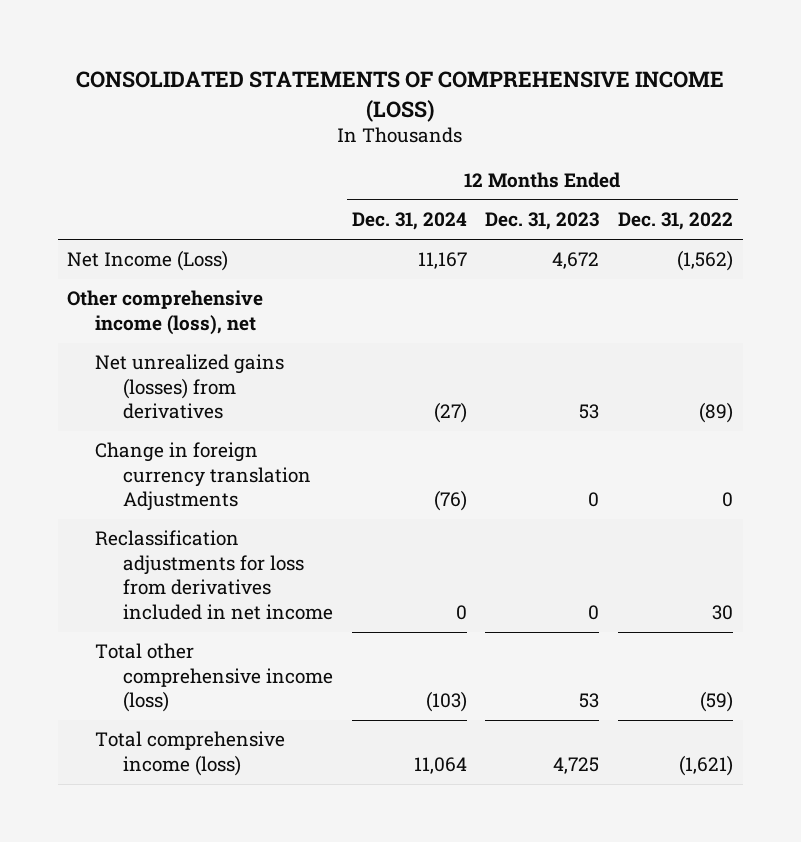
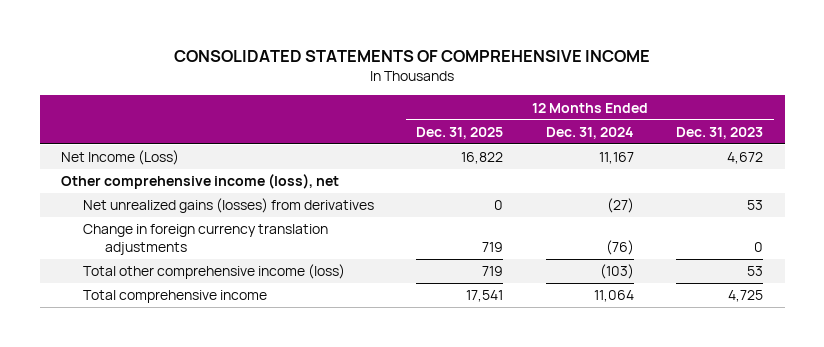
[76,71,725,122] CONSOLIDATED STATEMENTS OF COMPREHENSIVE INCOME (LOSS) -> [174,50,651,63] CONSOLIDATED STATEMENTS OF COMPREHENSIVE INCOME
[618,212,734,231] Dec. 31, 2022 -> none
none -> [416,126,504,139] Dec. 31, 2025
[95,530,333,620] Reclassification adjustments for loss from derivatives included in net income -> none
[95,442,311,512] Change in foreign currency translation Adjustments -> [83,224,329,256] Change in foreign currency translation adjustments
[95,731,286,776] Total comprehensive income (loss) -> [83,290,268,304] Total comprehensive income

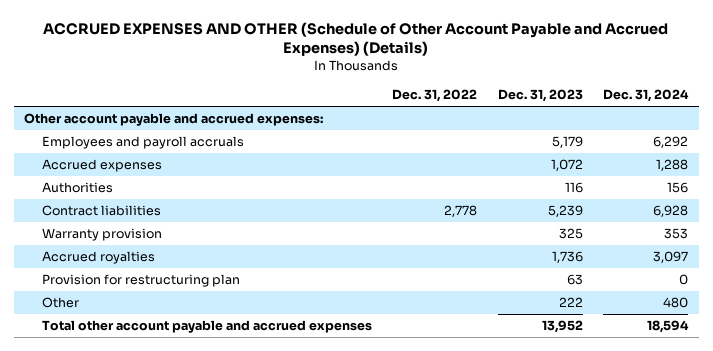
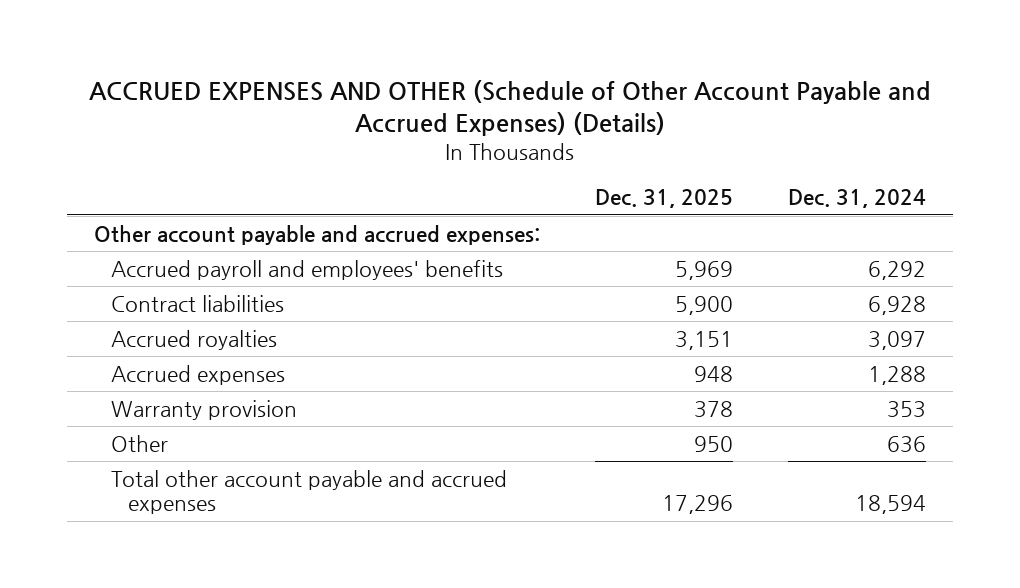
[392,89,478,103] Dec. 31, 2022 -> none
[497,89,583,103] Dec. 31, 2023 -> none
none -> [594,189,733,209] Dec. 31, 2025
[41,182,113,194] Authorities -> none
[41,136,244,150] Employees and payroll accruals -> [111,259,504,280] Accrued payroll and employees' benefits
[41,274,240,288] Provision for restructuring plan -> none
[41,159,162,173] Accrued expenses -> [111,364,286,385] Accrued expenses
[41,228,162,242] Warranty provision -> [111,399,298,420] Warranty provision
[663,297,689,309] 480 -> [886,435,926,453] 636

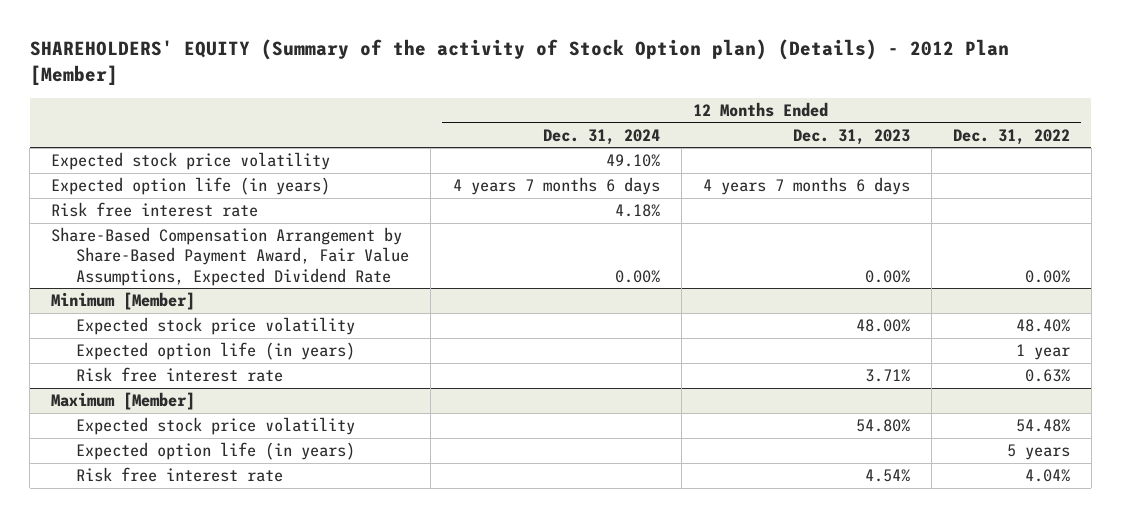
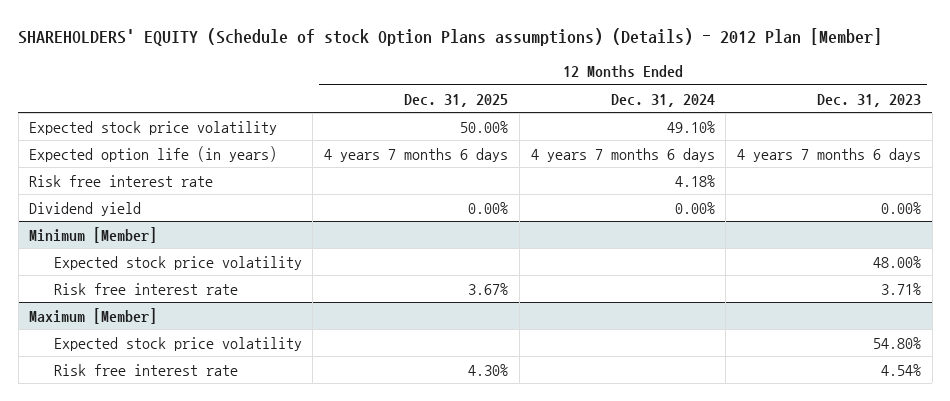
[29,39,1009,86] SHAREHOLDERS' EQUITY (Summary of the activity of Stock Option plan) (Details) - 2012 Plan [Member] -> [18,28,883,47] SHAREHOLDERS' EQUITY (Schedule of stock Option Plans assumptions) (Details) - 2012 Plan [Member]
[952,128,1070,145] Dec. 31, 2022 -> none
none -> [404,93,509,107] Dec. 31, 2025
[51,227,410,286] Share-Based Compensation Arrangement by Share-Based Payment Award, Fair Value Assumptions, Expected Dividend Rate -> [29,201,142,216] Dividend yield
[76,342,356,361] Expected option life (in years) -> none
[76,442,356,461] Expected option life (in years) -> none

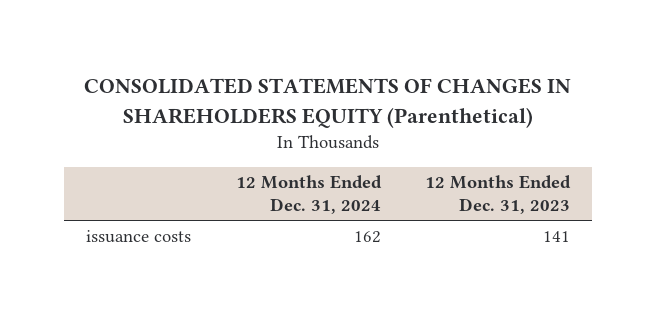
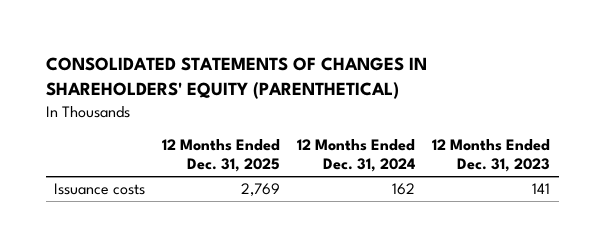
[84,78,572,128] CONSOLIDATED STATEMENTS OF CHANGES IN SHAREHOLDERS EQUITY (Parenthetical) -> [45,57,427,100] CONSOLIDATED STATEMENTS OF CHANGES IN SHAREHOLDERS' EQUITY (PARENTHETICAL)
none -> [162,139,281,173] 12 Months Ended Dec. 31, 2025
[86,230,192,244] issuance costs -> [54,183,146,196] Issuance costs

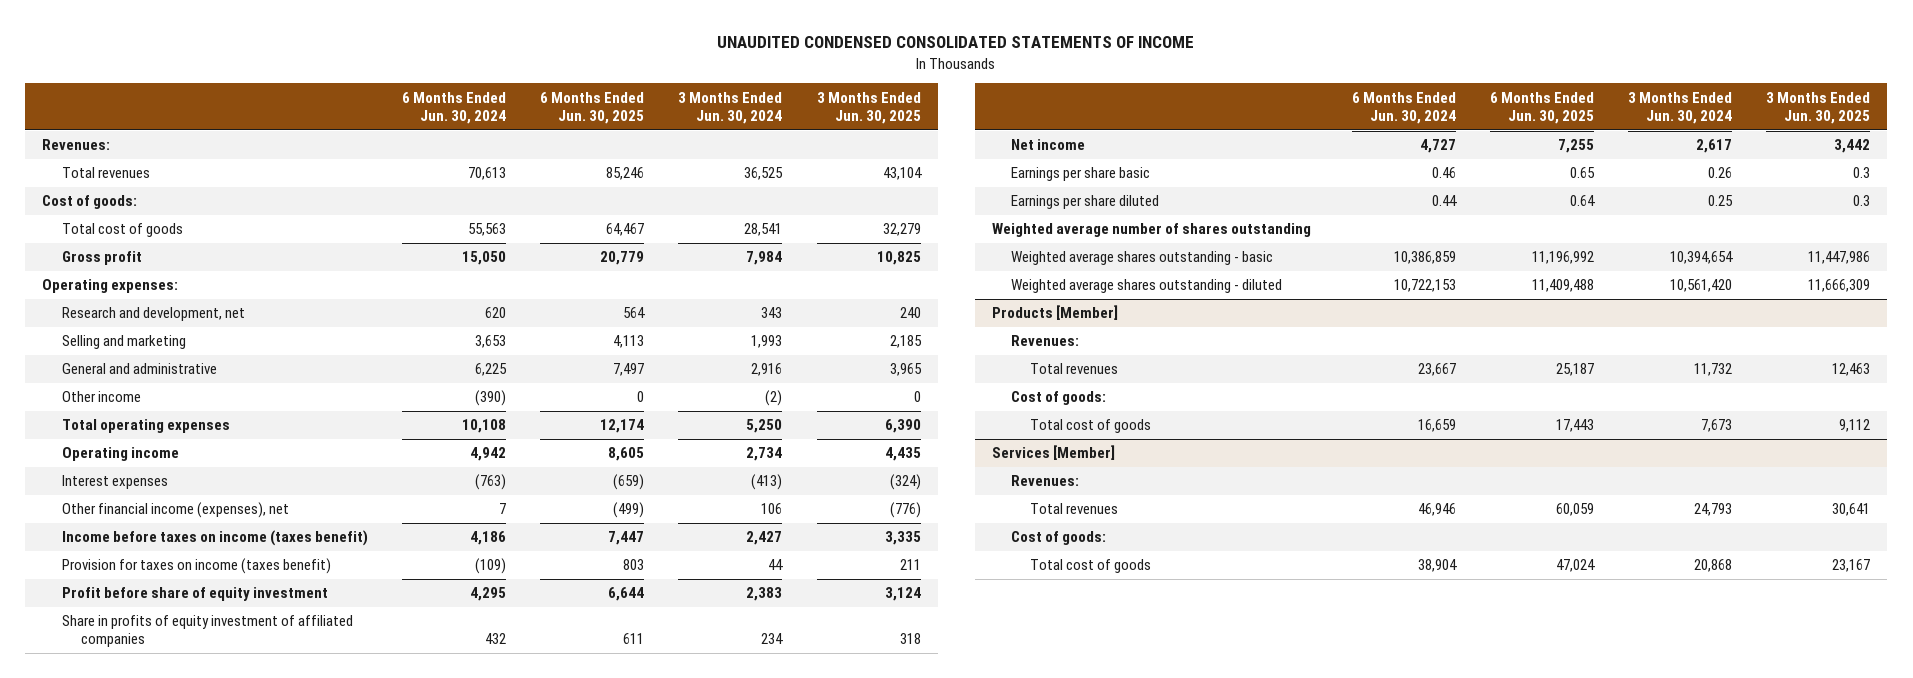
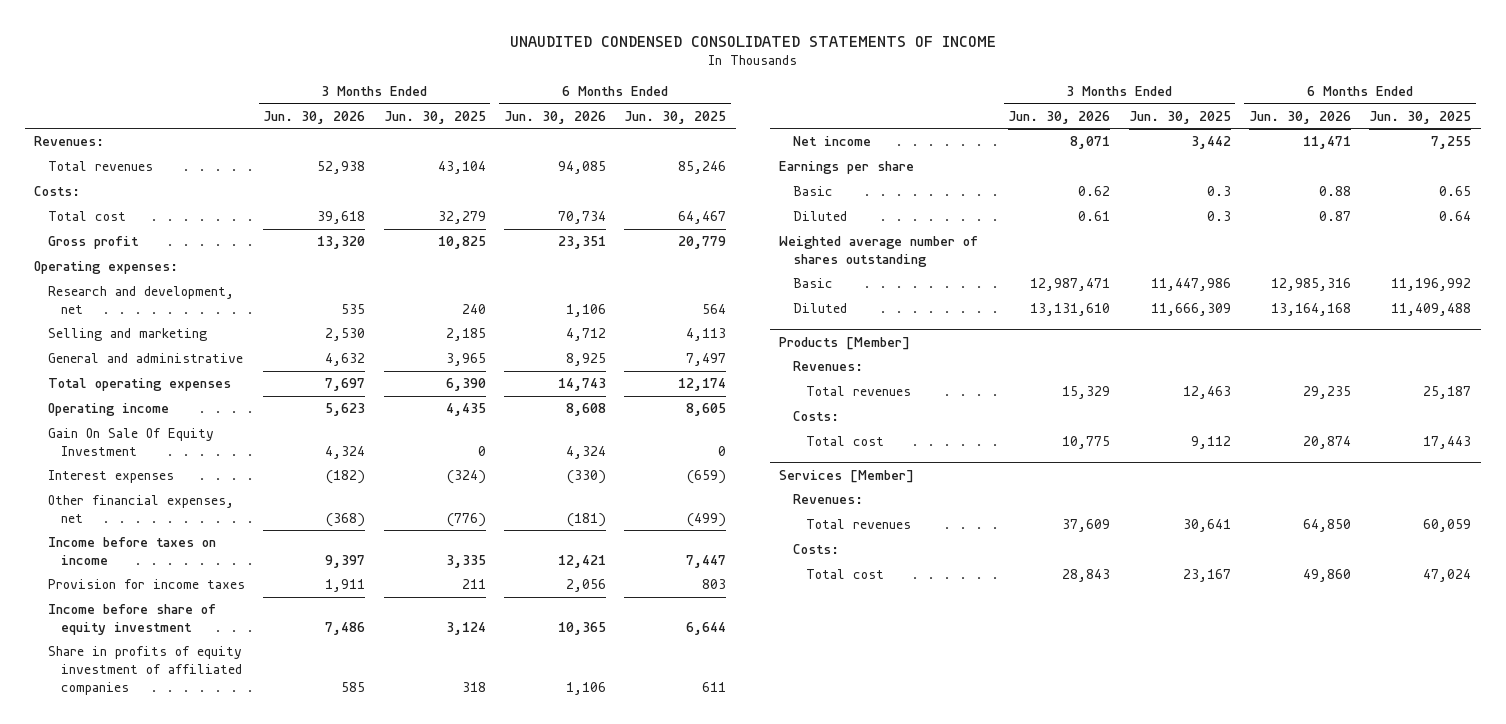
[401,91,506,124] 6 Months Ended Jun. 30, 2024 -> none
[678,91,783,124] 3 Months Ended Jun. 30, 2024 -> none
none -> [263,110,366,124] Jun. 30, 2026
none -> [503,110,606,124] Jun. 30, 2026
[42,195,138,210] Cost of goods: -> [34,186,81,197] Costs:
[61,223,183,238] Total cost of goods -> [47,211,126,222] Total cost
[61,391,141,403] Other income -> none
none -> [47,428,214,456] Gain On Sale Of Equity Investment
[61,502,289,519] Other financial income (expenses), net -> [47,495,234,523] Other financial expenses, net
[61,530,368,547] Income before taxes on income (taxes benefit) -> [47,537,216,565] Income before taxes on income
[61,558,331,575] Provision for taxes on income (taxes benefit) -> [47,579,245,590] Provision for income taxes
[61,587,328,602] Profit before share of equity investment -> [47,604,216,635] Income before share of equity investment
none -> [779,161,915,175] Earnings per share
[1011,167,1151,182] Earnings per share basic -> [792,186,833,197] Basic
[1011,195,1160,210] Earnings per share diluted -> [792,211,847,222] Diluted
[1011,251,1274,266] Weighted average shares outstanding - basic -> [792,278,833,289] Basic
[1011,279,1283,294] Weighted average shares outstanding - diluted -> [792,303,847,314] Diluted
[1011,391,1107,406] Cost of goods: -> [792,411,839,422] Costs:
[1030,419,1152,434] Total cost of goods -> [806,436,885,447] Total cost
[1011,531,1107,546] Cost of goods: -> [792,544,839,555] Costs:
[1030,559,1152,574] Total cost of goods -> [806,569,885,580] Total cost

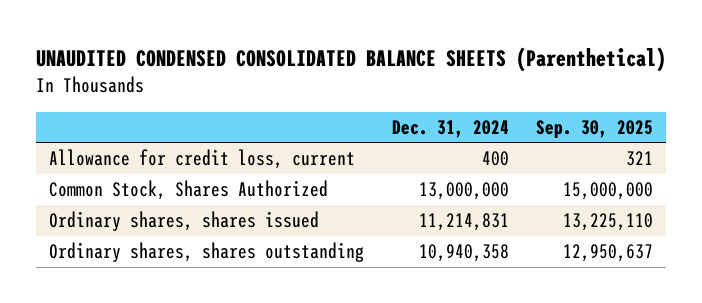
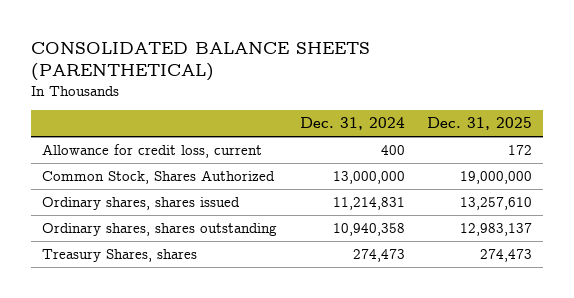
[35,46,666,72] UNAUDITED CONDENSED CONSOLIDATED BALANCE SHEETS (Parenthetical) -> [31,41,371,82] CONSOLIDATED BALANCE SHEETS (PARENTHETICAL)
[535,119,653,138] Sep. 30, 2025 -> none
none -> [426,117,532,131] Dec. 31, 2025
none -> [42,249,198,263] Treasury Shares, shares

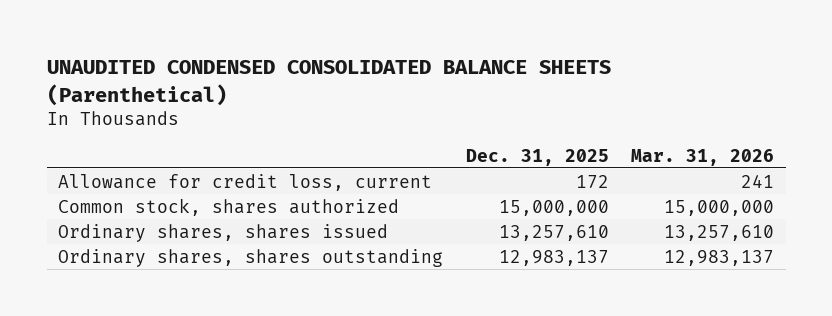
[31,41,371,82] CONSOLIDATED BALANCE SHEETS (PARENTHETICAL) -> [46,60,611,106] UNAUDITED CONDENSED CONSOLIDATED BALANCE SHEETS (Parenthetical)
[299,117,405,131] Dec. 31, 2024 -> none
none -> [631,148,775,166] Mar. 31, 2026
[42,170,276,185] Common Stock, Shares Authorized -> [58,197,400,216] Common stock, shares authorized
[459,171,532,185] 19,000,000 -> [498,199,609,216] 15,000,000
[42,249,198,263] Treasury Shares, shares -> none

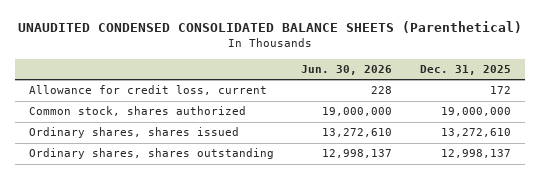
[631,148,775,166] Mar. 31, 2026 -> none
none -> [301,65,393,76] Jun. 30, 2026
[498,199,609,216] 15,000,000 -> [440,107,511,117] 19,000,000
[498,224,609,241] 13,257,610 -> [440,128,511,138] 13,272,610
[498,249,609,266] 12,983,137 -> [440,149,511,159] 12,998,137

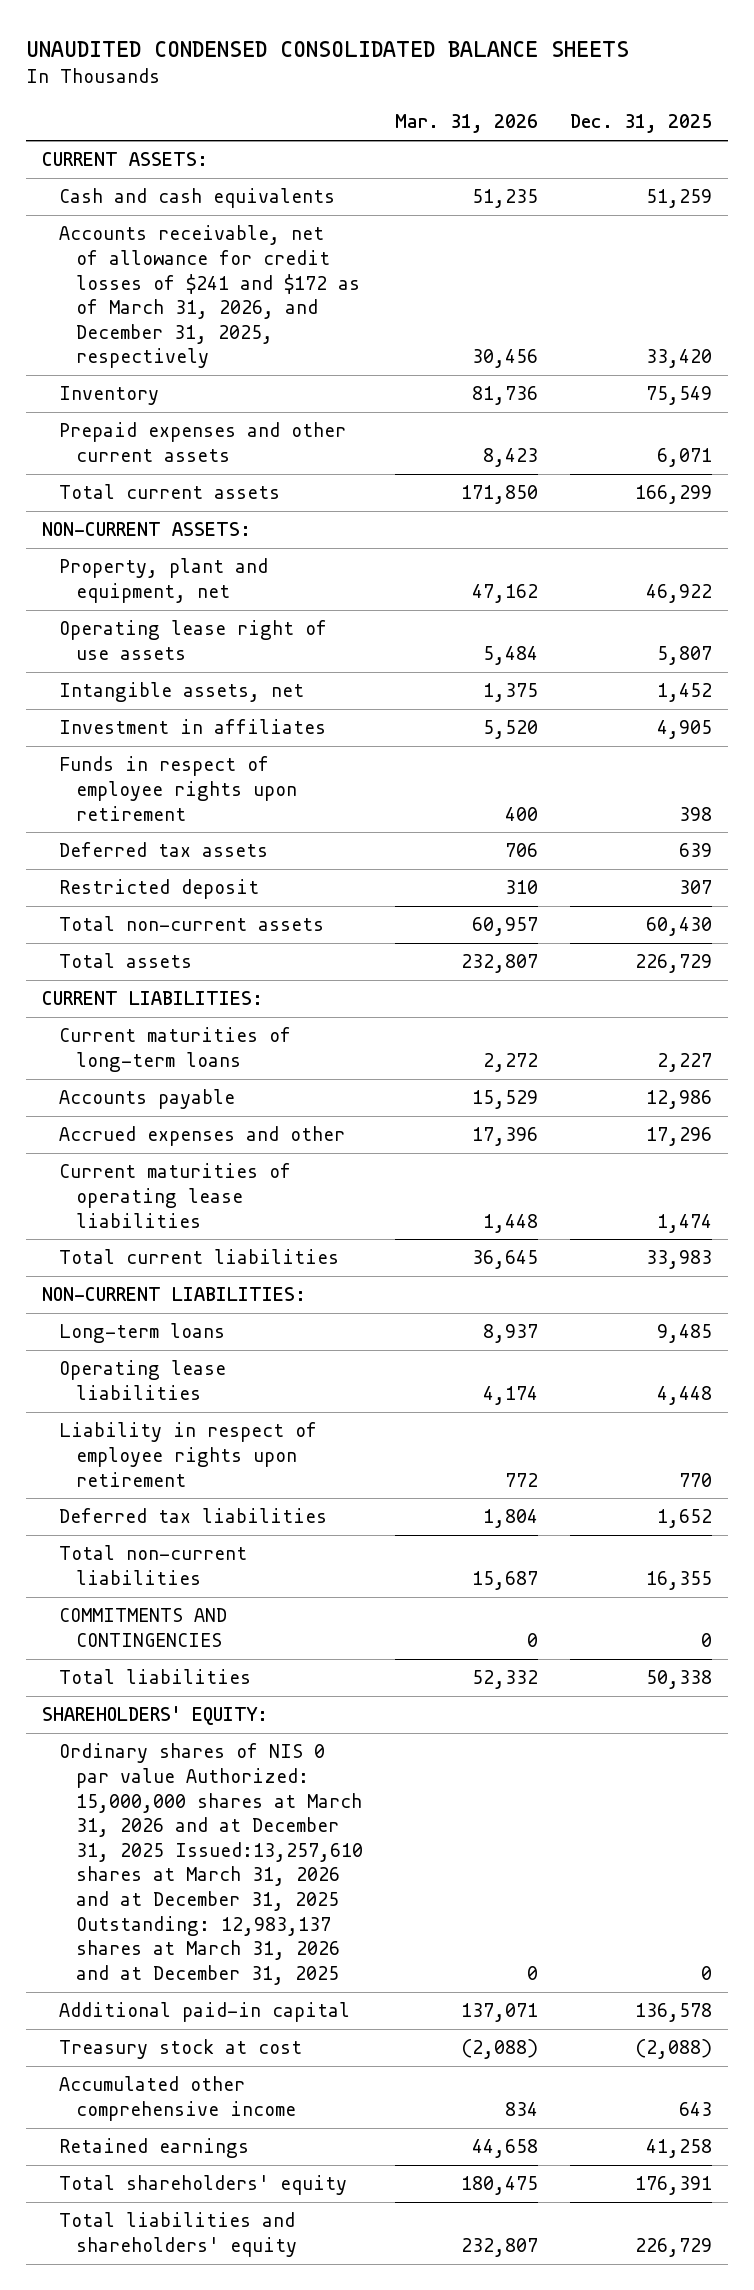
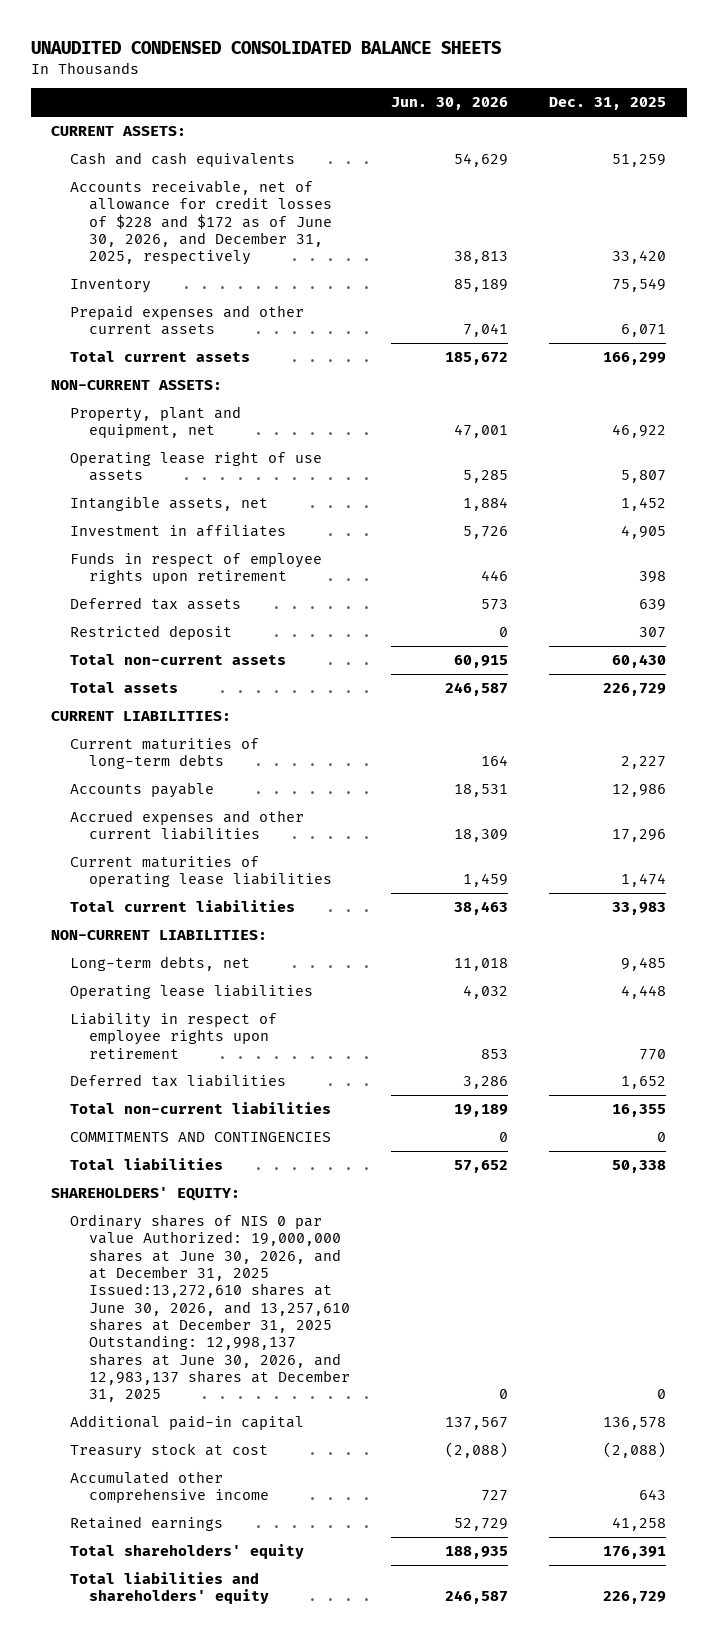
[394,114,538,134] Mar. 31, 2026 -> none
none -> [391,97,509,111] Jun. 30, 2026
[59,225,360,369] Accounts receivable, net of allowance for credit losses of $241 and $172 as of March 31, 2026, and December 31, 2025, respectively -> [70,179,333,266] Accounts receivable, net of allowance for credit losses of $228 and $172 as of June 30, 2026, and December 31, 2025, respectively
[59,1027,292,1072] Current maturities of long-term loans -> [70,737,260,770] Current maturities of long-term debts
[59,1126,346,1147] Accrued expenses and other -> [70,809,305,841] Accrued expenses and other current liabilities
[59,1323,226,1344] Long-term loans -> [70,955,251,971] Long-term debts, net
[59,1743,363,1985] Ordinary shares of NIS 0 par value Authorized: 15,000,000 shares at March 31, 2026 and at December 31, 2025 Issued:13,257,610 shares at March 31, 2026 and at December 31, 2025 Outstanding: 12,983,137 shares at March 31, 2026 and at December 31, 2025 -> [70,1213,351,1403] Ordinary shares of NIS 0 par value Authorized: 19,000,000 shares at June 30, 2026, and at December 31, 2025 Issued:13,272,610 shares at June 30, 2026, and 13,257,610 shares at December 31, 2025 Outstanding: 12,998,137 shares at June 30, 2026, and 12,983,137 shares at December 31, 2025

